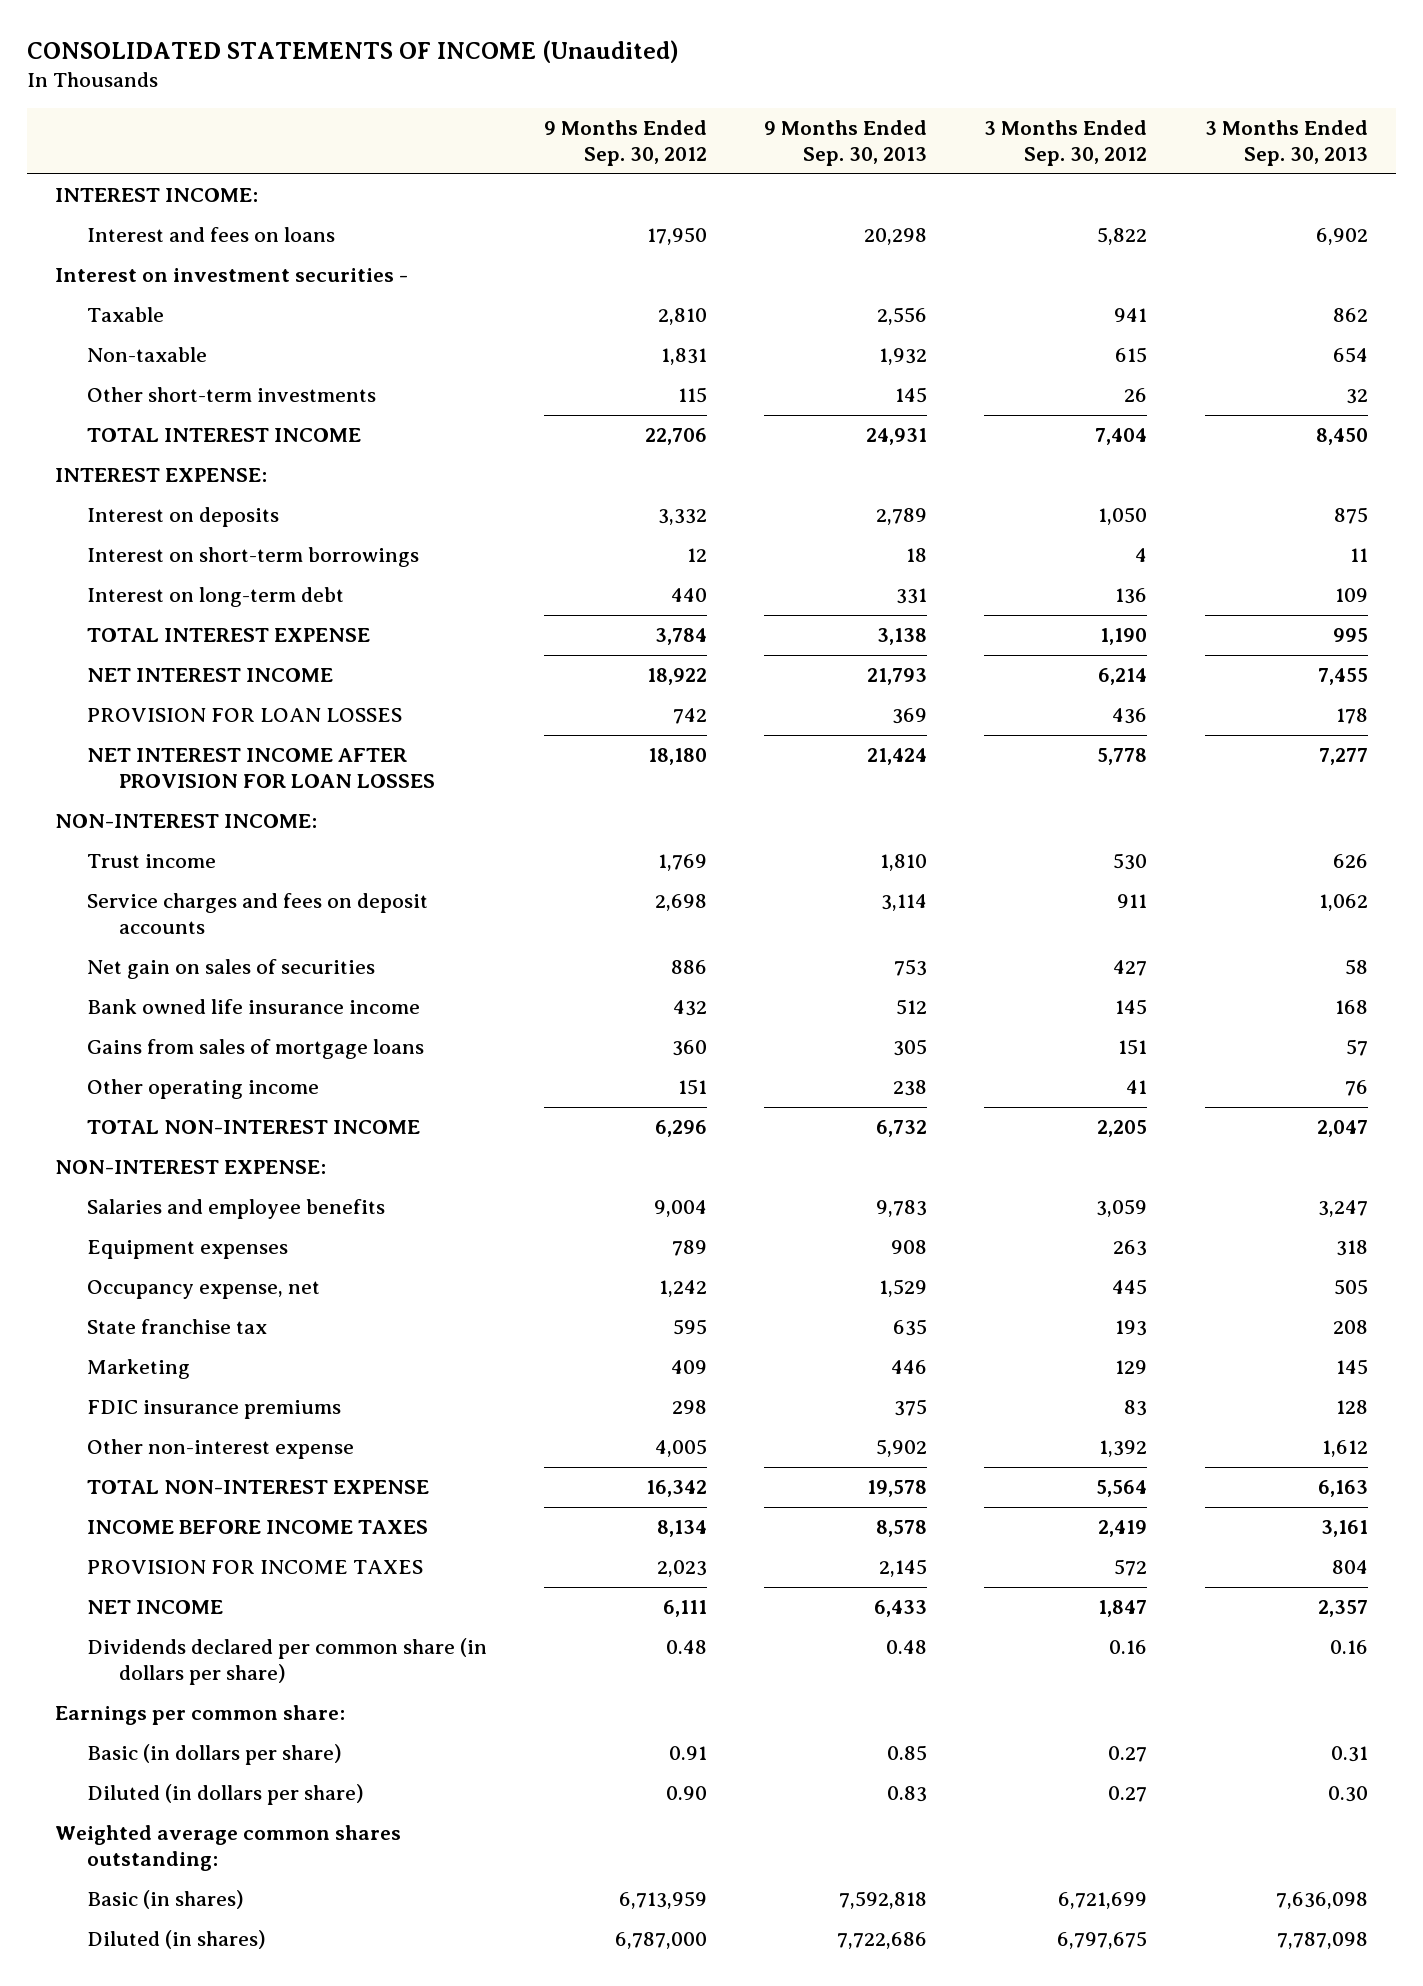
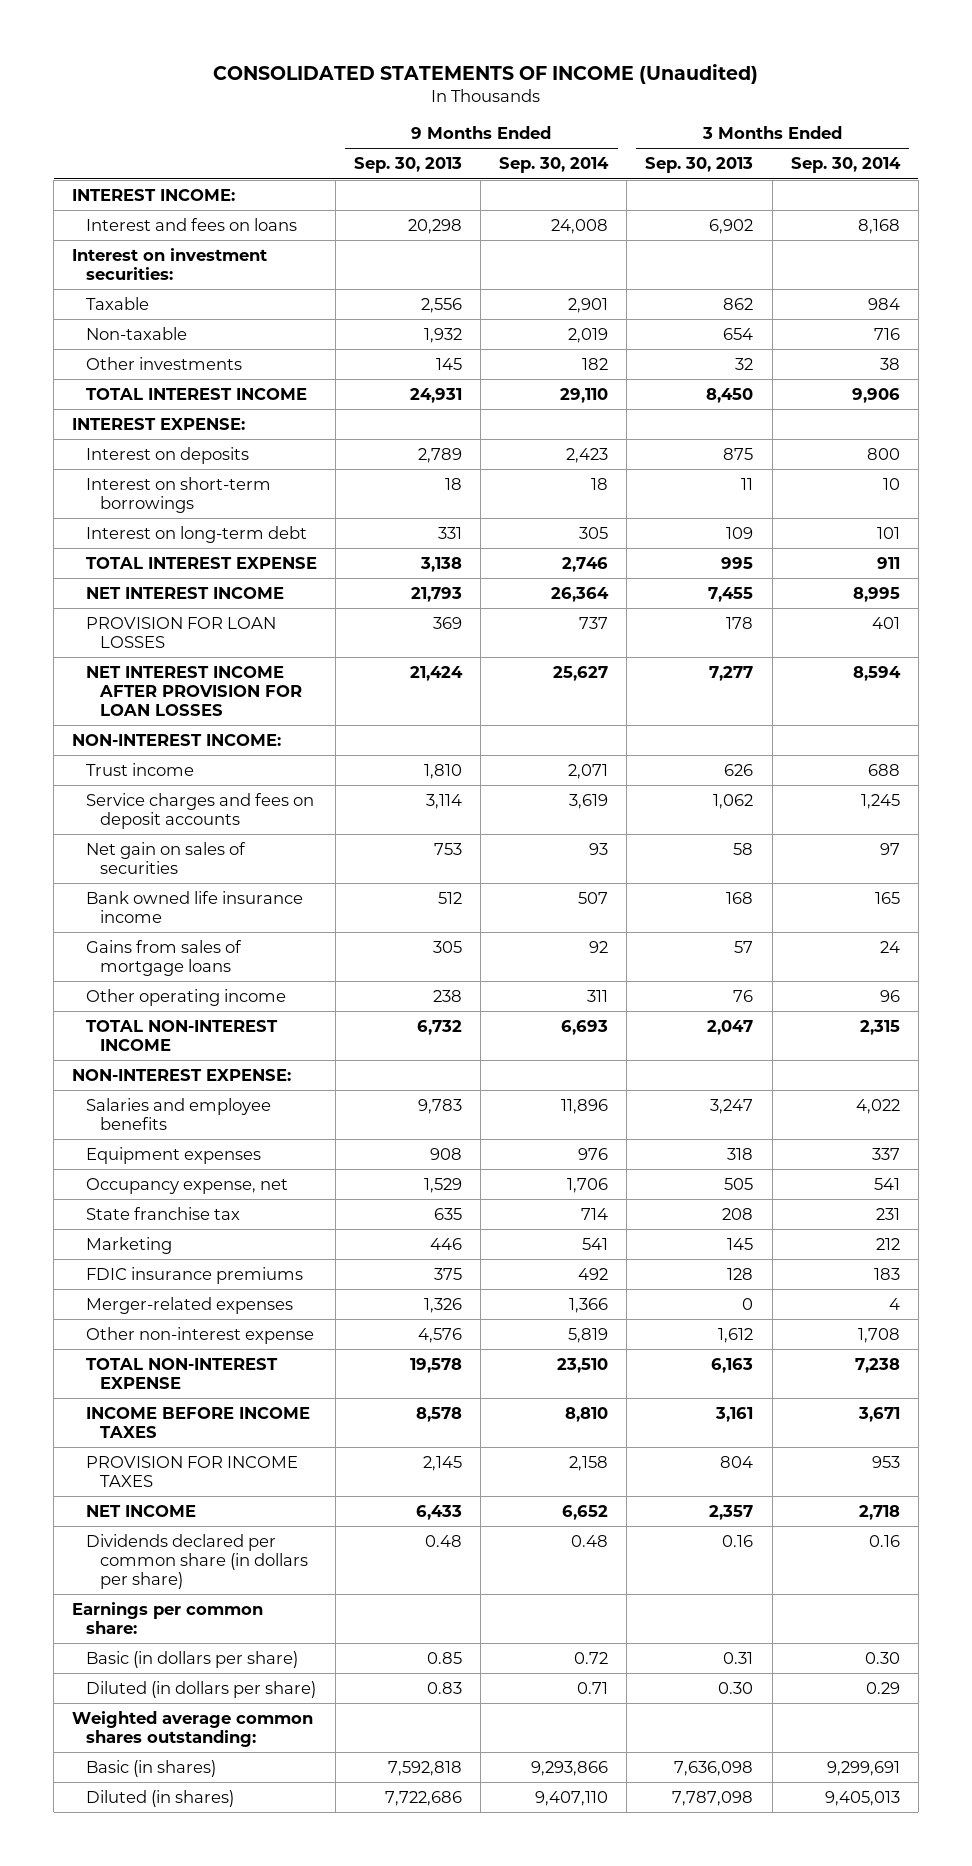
[544,119,708,167] 9 Months Ended Sep. 30, 2012 -> none
[984,119,1148,167] 3 Months Ended Sep. 30, 2012 -> none
none -> [499,157,610,174] Sep. 30, 2014
none -> [790,157,901,174] Sep. 30, 2014
[55,267,409,282] Interest on investment securities - -> [72,247,268,280] Interest on investment securities:
[86,386,376,402] Other short-term investments -> [86,356,243,370] Other investments
none -> [86,1296,294,1314] Merger-related expenses
[876,1438,928,1457] 5,902 -> [418,1327,463,1343] 4,576

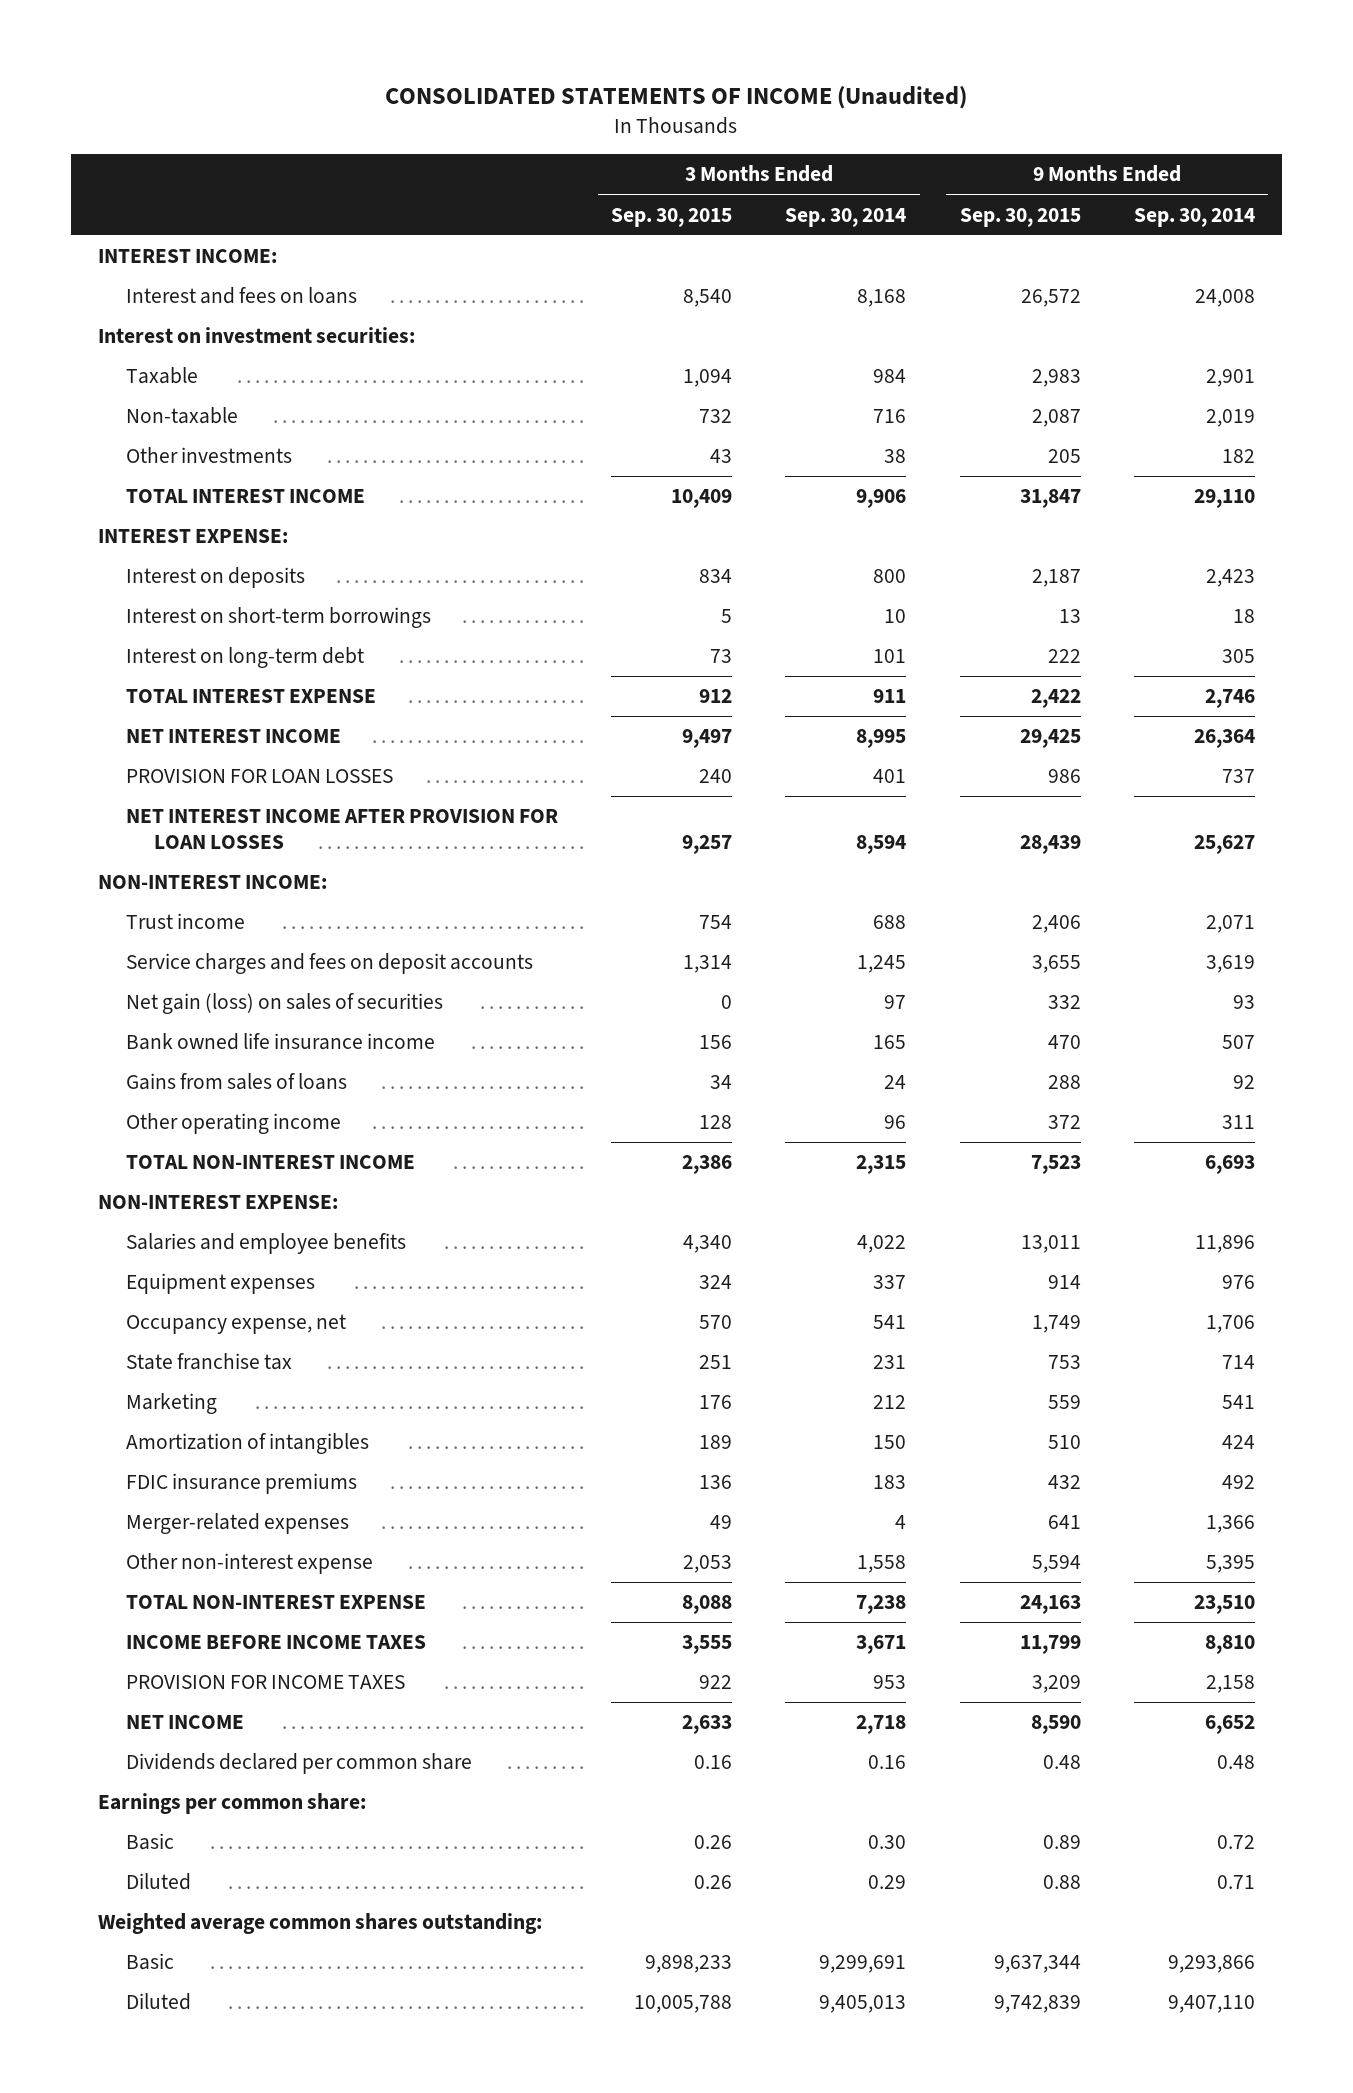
[354,157,463,174] Sep. 30, 2013 -> none
[645,157,754,174] Sep. 30, 2013 -> none
none -> [610,207,732,227] Sep. 30, 2015
none -> [959,207,1081,227] Sep. 30, 2015
[86,841,247,874] Net gain on sales of securities -> [125,993,443,1015] Net gain (loss) on sales of securities
[86,939,243,976] Gains from sales of mortgage loans -> [125,1073,347,1091] Gains from sales of loans
none -> [125,1433,369,1455] Amortization of intangibles
[568,1327,609,1343] 5,819 -> [1206,1555,1256,1574] 5,395
[857,1327,900,1343] 1,708 -> [857,1555,907,1574] 1,558
[86,1533,308,1590] Dividends declared per common share (in dollars per share) -> [125,1753,472,1775] Dividends declared per common share
[86,1650,299,1668] Basic (in dollars per share) -> [125,1833,174,1851] Basic
[86,1680,317,1698] Diluted (in dollars per share) -> [125,1873,191,1891] Diluted
[86,1759,217,1777] Basic (in shares) -> [125,1953,174,1971] Basic
[86,1789,235,1807] Diluted (in shares) -> [125,1993,191,2011] Diluted

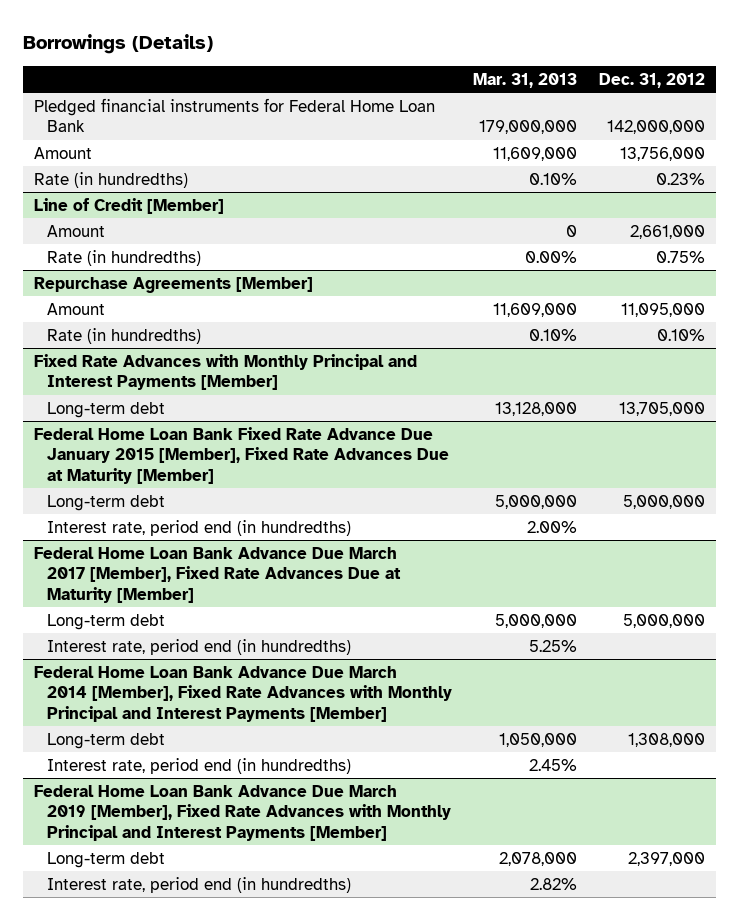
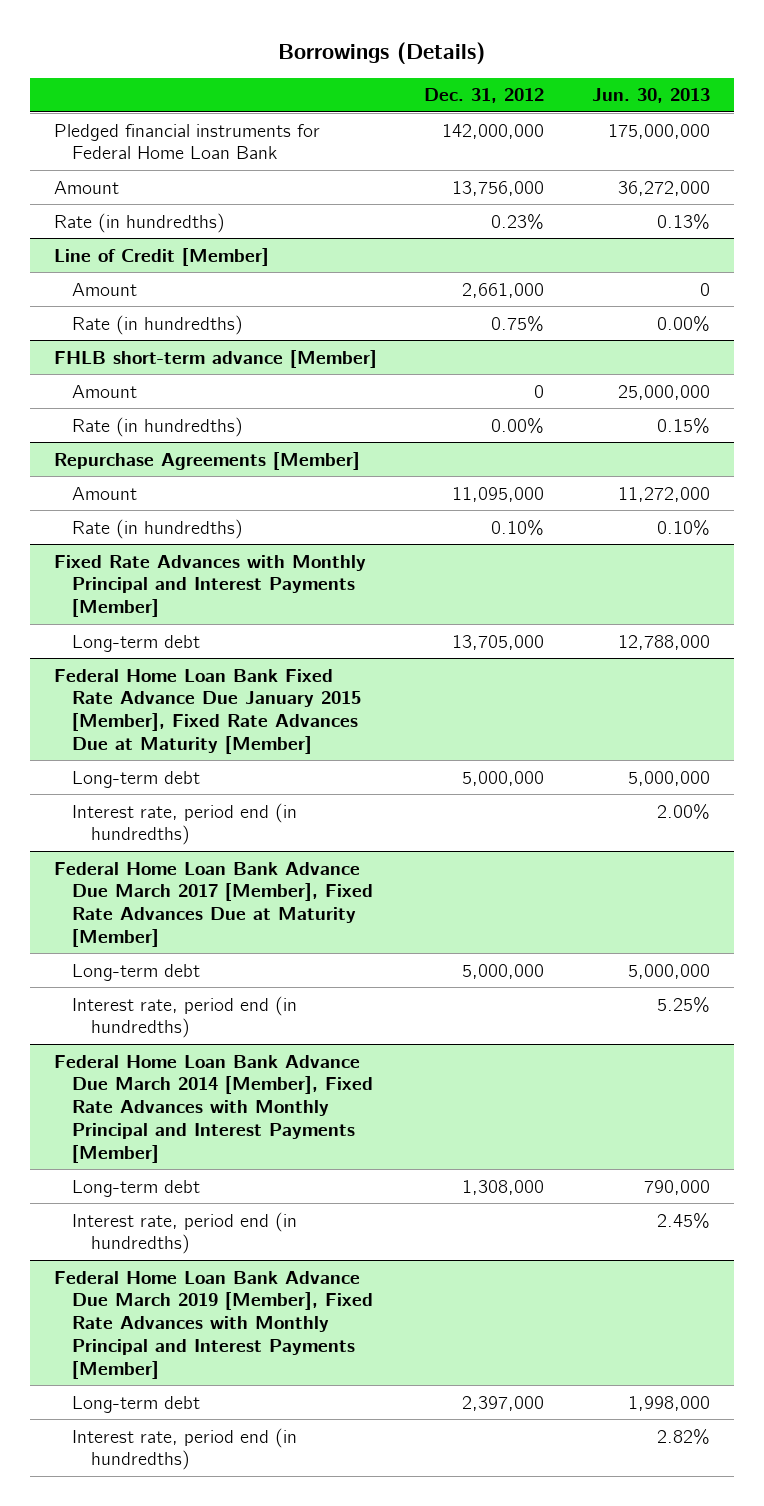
[473,72,578,88] Mar. 31, 2013 -> none
none -> [591,88,710,104] Jun. 30, 2013
none -> [53,349,377,368] FHLB short-term advance [Member]
none -> [72,384,138,398] Amount
none -> [72,416,244,437] Rate (in hundredths)

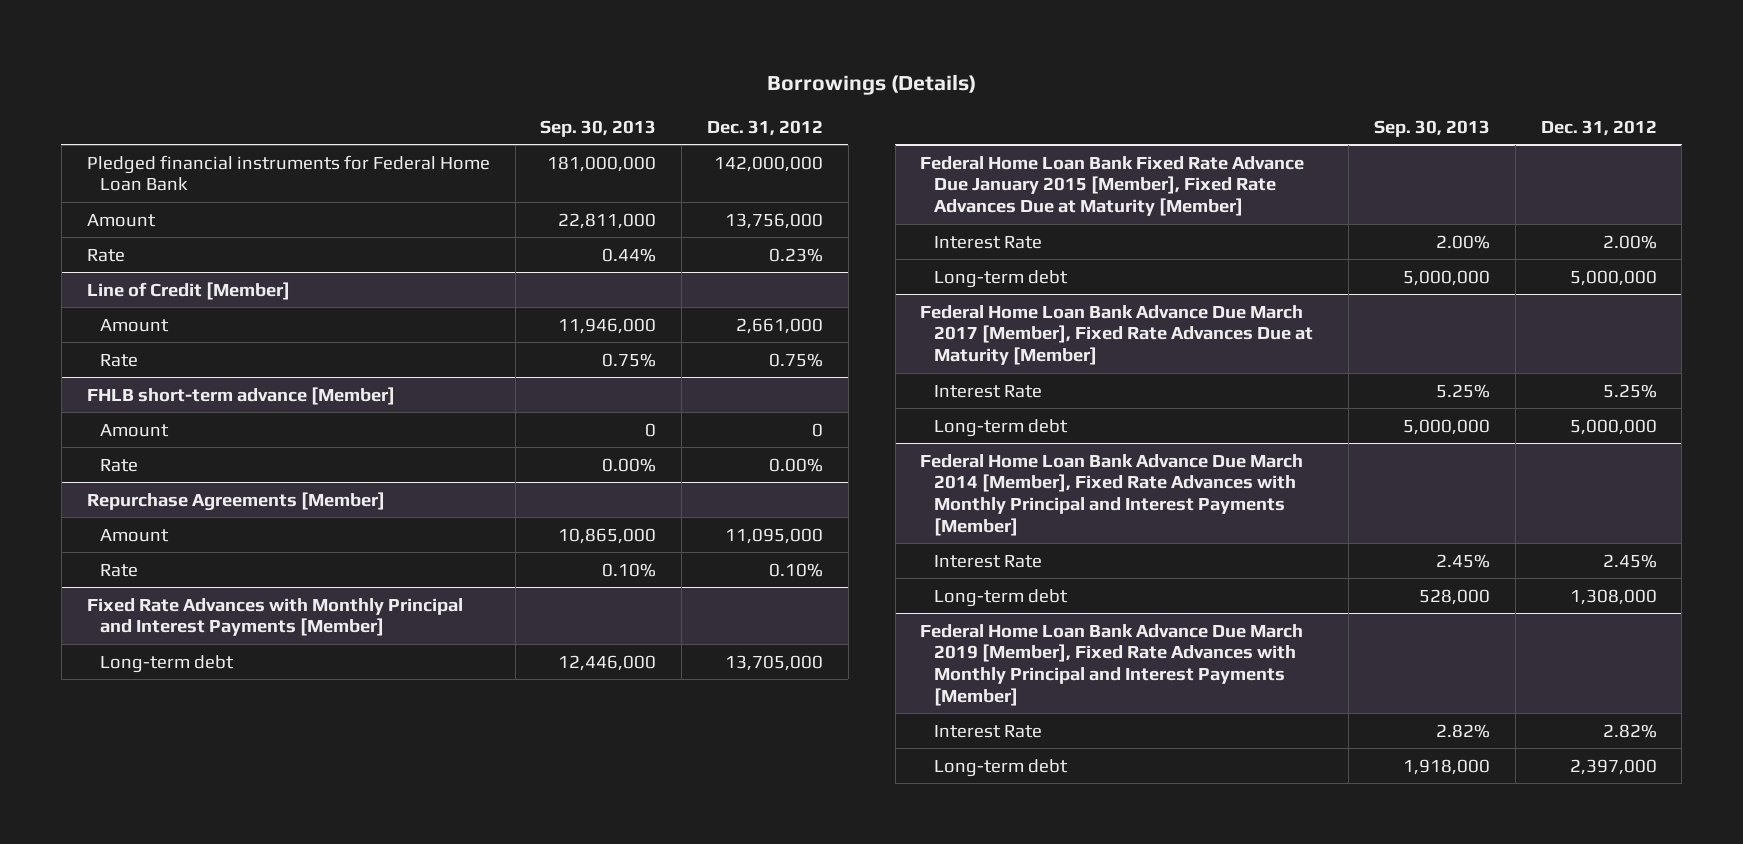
[591,88,710,104] Jun. 30, 2013 -> none
none -> [540,119,657,137] Sep. 30, 2013
[53,212,225,233] Rate (in hundredths) -> [86,248,125,262] Rate
[72,314,244,335] Rate (in hundredths) -> [100,353,139,367] Rate
[72,416,244,437] Rate (in hundredths) -> [100,458,139,472] Rate
[72,518,244,539] Rate (in hundredths) -> [100,563,139,577] Rate
none -> [933,235,1042,249] Interest Rate
[72,802,298,846] Interest rate, period end (in hundredths) -> none
none -> [933,384,1042,398] Interest Rate
[72,995,298,1039] Interest rate, period end (in hundredths) -> none
none -> [933,554,1042,568] Interest Rate
[72,1211,298,1255] Interest rate, period end (in hundredths) -> none
none -> [933,724,1042,738] Interest Rate
[72,1427,298,1471] Interest rate, period end (in hundredths) -> none

